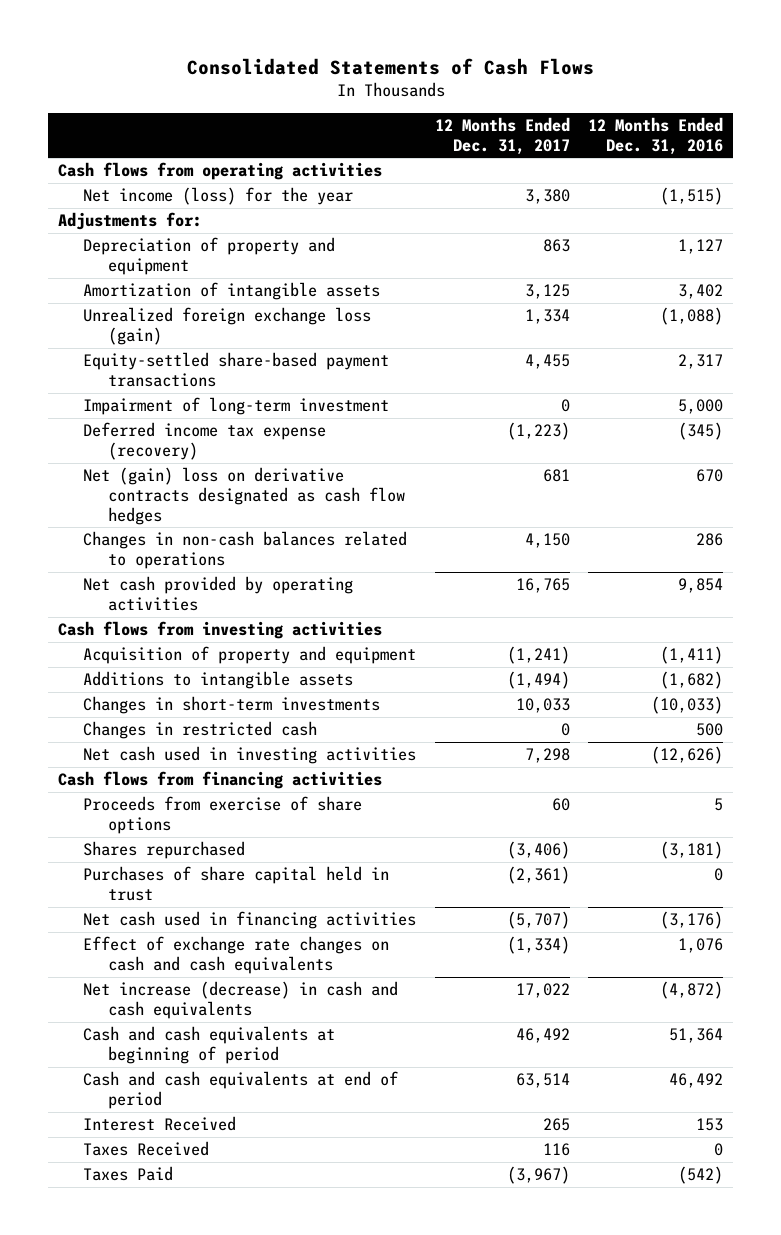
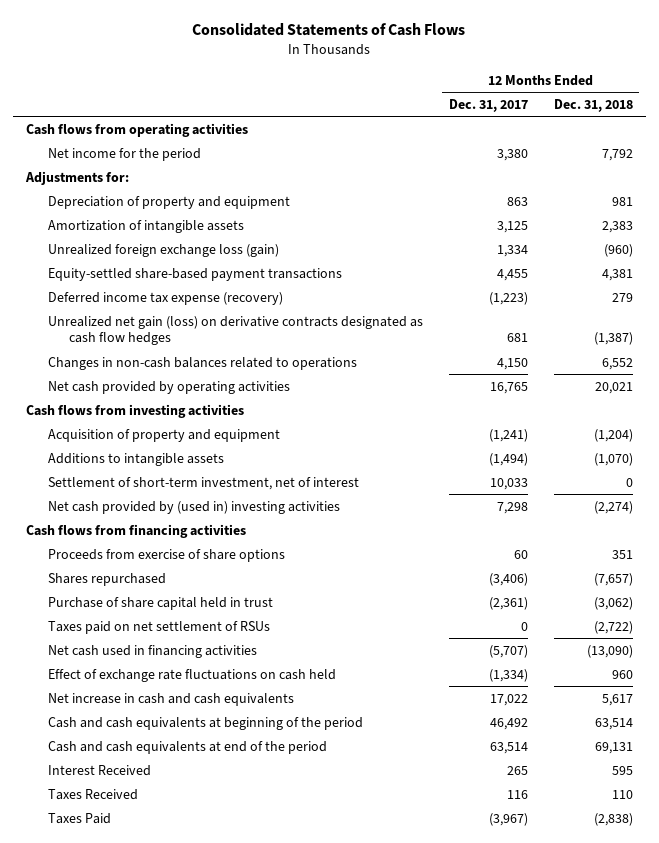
[588,117,724,155] 12 Months Ended Dec. 31, 2016 -> none
none -> [553,98,633,112] Dec. 31, 2018
[82,187,353,206] Net income (loss) for the year -> [47,147,201,161] Net income for the period
[82,397,389,416] Impairment of long-term investment -> none
[82,467,405,525] Net (gain) loss on derivative contracts designated as cash flow hedges -> [47,315,423,346] Unrealized net gain (loss) on derivative contracts designated as cash flow hedges
[82,721,317,740] Changes in restricted cash -> none
[82,696,380,715] Changes in short-term investments -> [47,476,359,490] Settlement of short-term investment, net of interest
[82,746,416,765] Net cash used in investing activities -> [47,500,340,514] Net cash provided by (used in) investing activities
[82,866,389,901] Purchases of share capital held in trust -> [47,596,273,610] Purchase of share capital held in trust
none -> [47,620,270,634] Taxes paid on net settlement of RSUs
[82,936,389,974] Effect of exchange rate changes on cash and cash equivalents -> [47,668,336,682] Effect of exchange rate fluctuations on cash held
[82,981,398,1019] Net increase (decrease) in cash and cash equivalents -> [47,692,294,706] Net increase in cash and cash equivalents
[82,1026,335,1064] Cash and cash equivalents at beginning of period -> [47,716,363,730] Cash and cash equivalents at beginning of the period
[82,1071,398,1109] Cash and cash equivalents at end of period -> [47,740,327,754] Cash and cash equivalents at end of the period

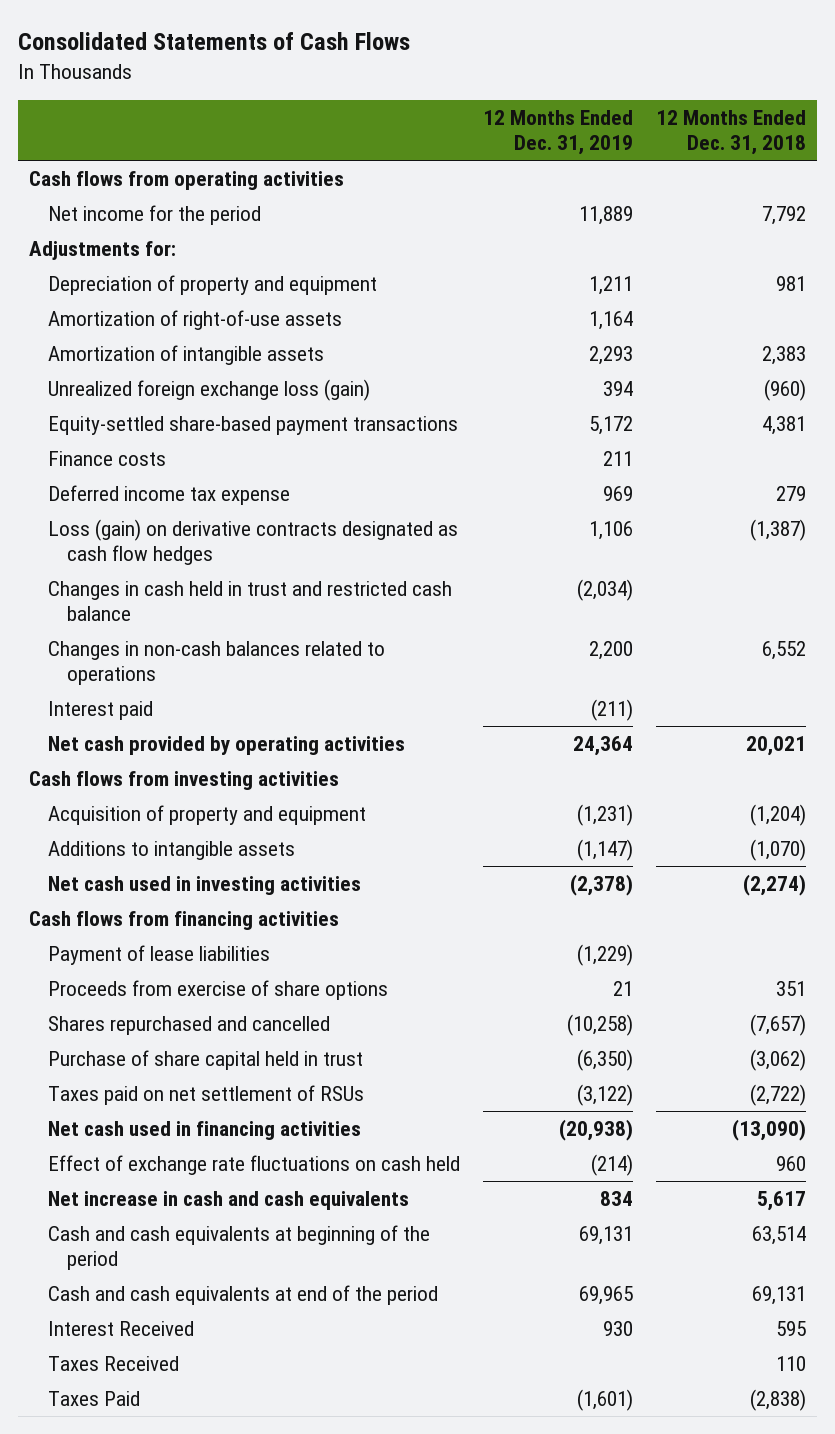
[448,98,528,112] Dec. 31, 2017 -> none
none -> [483,109,634,155] 12 Months Ended Dec. 31, 2019
none -> [48,310,343,331] Amortization of right-of-use assets
none -> [48,451,167,467] Finance costs
[47,291,283,305] Deferred income tax expense (recovery) -> [48,485,291,506] Deferred income tax expense
[47,315,423,346] Unrealized net gain (loss) on derivative contracts designated as cash flow hedges -> [48,519,459,566] Loss (gain) on derivative contracts designated as cash flow hedges
none -> [48,581,453,622] Changes in cash held in trust and restricted cash balance
none -> [48,701,154,721] Interest paid
[47,476,359,490] Settlement of short-term investment, net of interest -> none
[47,500,340,514] Net cash provided by (used in) investing activities -> [48,876,362,896] Net cash used in investing activities
none -> [48,945,271,966] Payment of lease liabilities
[47,572,166,586] Shares repurchased -> [48,1016,331,1036] Shares repurchased and cancelled

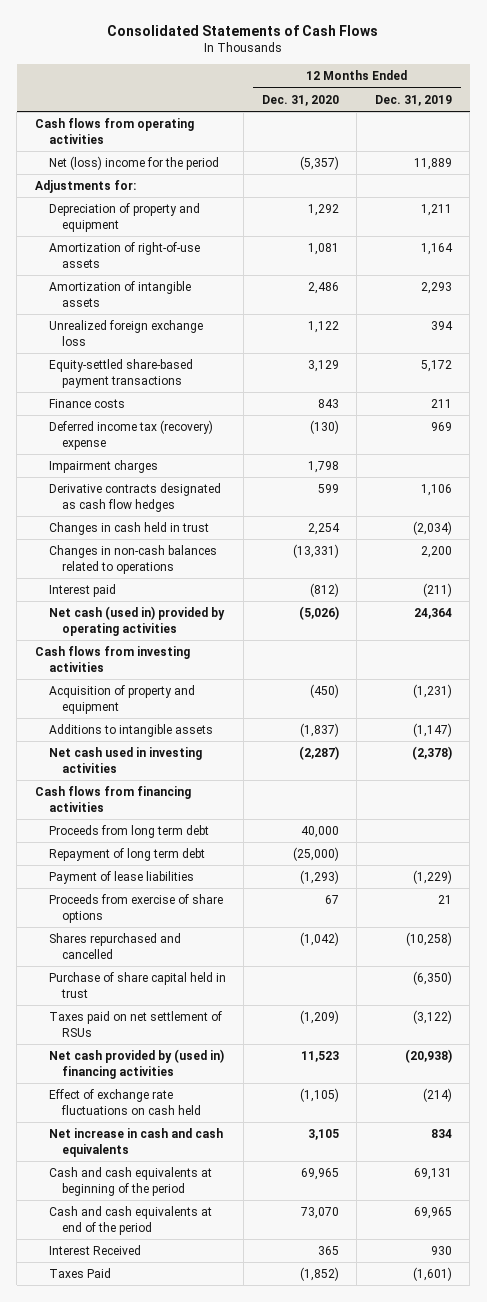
[655,109,806,155] 12 Months Ended Dec. 31, 2018 -> none
none -> [261,94,339,106] Dec. 31, 2020
[48,205,262,226] Net income for the period -> [48,156,219,171] Net (loss) income for the period
[48,379,371,402] Unrealized foreign exchange loss (gain) -> [48,320,203,346] Unrealized foreign exchange loss
[48,485,291,506] Deferred income tax expense -> [48,420,213,450] Deferred income tax (recovery) expense
none -> [48,460,158,474] Impairment charges
[48,519,459,566] Loss (gain) on derivative contracts designated as cash flow hedges -> [48,483,221,512] Derivative contracts designated as cash flow hedges
[48,581,453,622] Changes in cash held in trust and restricted cash balance -> [48,522,209,536] Changes in cash held in trust
[48,736,406,756] Net cash provided by operating activities -> [48,606,225,636] Net cash (used in) provided by operating activities
none -> [48,825,209,839] Proceeds from long term debt
none -> [48,848,205,862] Repayment of long term debt
[48,1121,362,1141] Net cash used in financing activities -> [48,1049,224,1079] Net cash provided by (used in) financing activities
[48,1356,180,1372] Taxes Received -> none

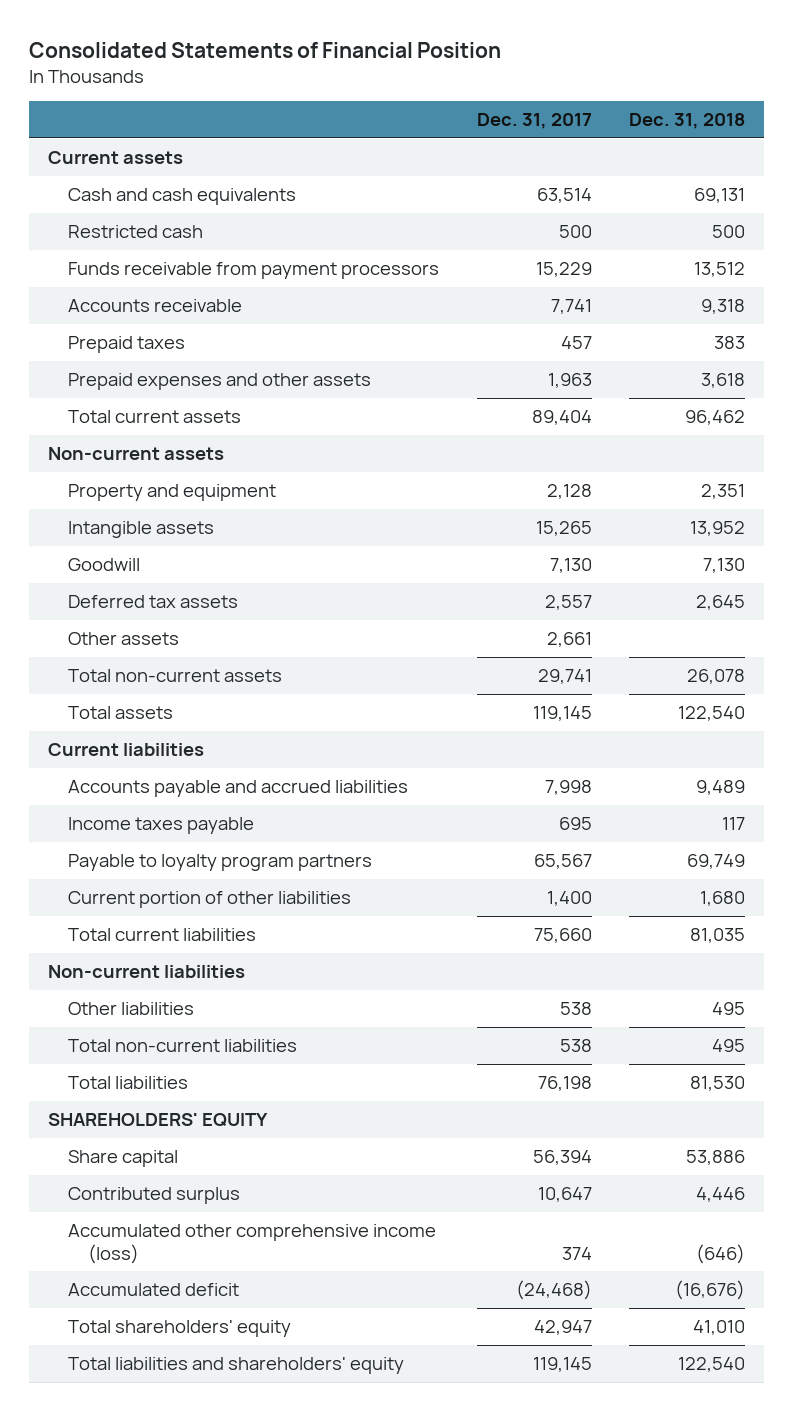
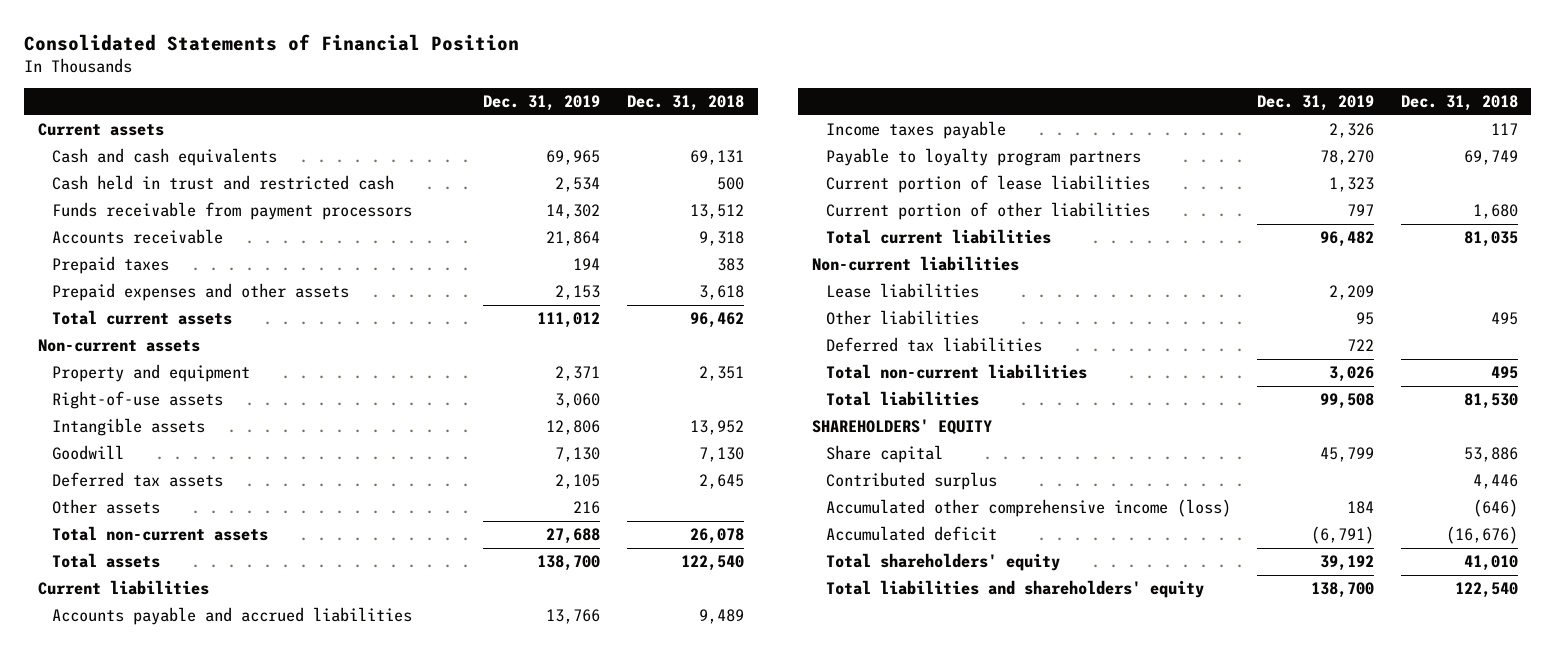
[476,113,592,130] Dec. 31, 2017 -> none
none -> [483,95,601,112] Dec. 31, 2019
[68,225,204,239] Restricted cash -> [51,174,394,190] Cash held in trust and restricted cash
none -> [51,390,223,409] Right-of-use assets
none -> [825,174,1150,193] Current portion of lease liabilities
none -> [825,282,979,298] Lease liabilities
none -> [825,336,1042,352] Deferred tax liabilities

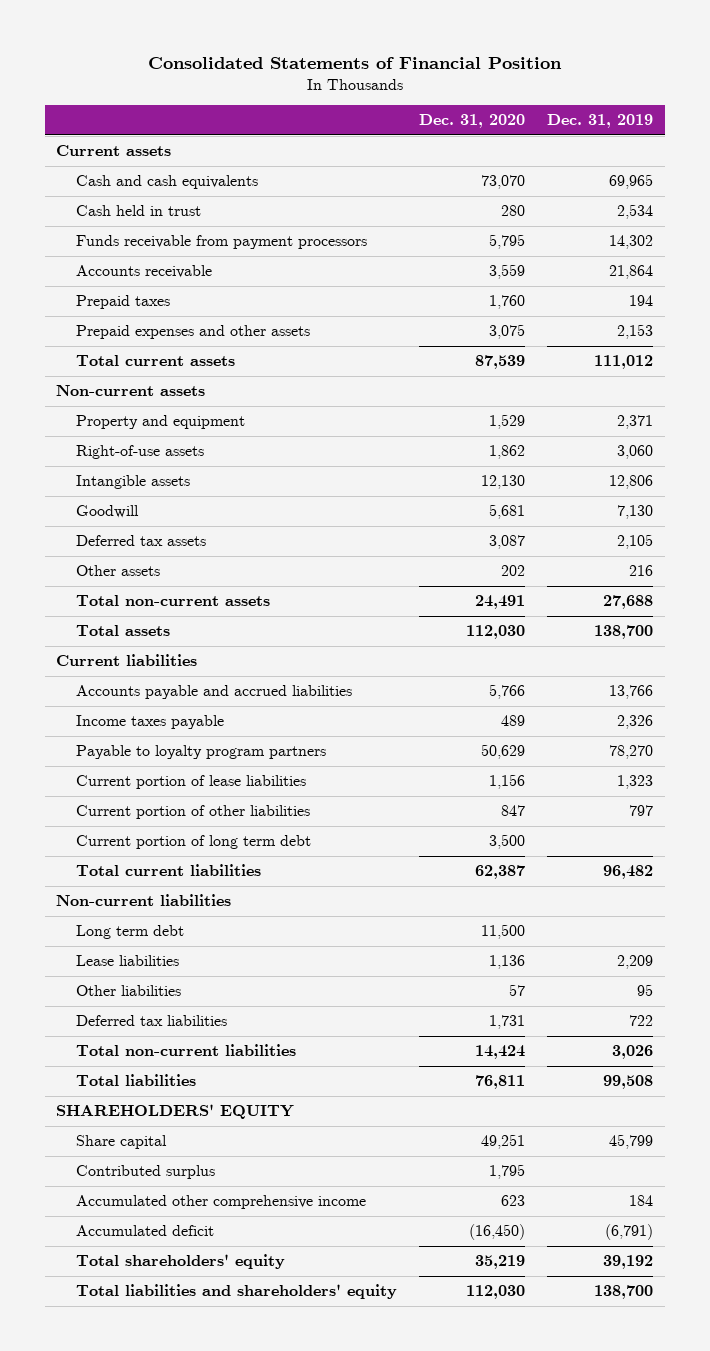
[627,95,745,112] Dec. 31, 2018 -> none
none -> [419,113,526,128] Dec. 31, 2020
[51,174,394,190] Cash held in trust and restricted cash -> [75,205,201,217] Cash held in trust
none -> [75,835,311,850] Current portion of long term debt
none -> [75,925,184,940] Long term debt
[825,498,1231,517] Accumulated other comprehensive income (loss) -> [75,1195,366,1210] Accumulated other comprehensive income

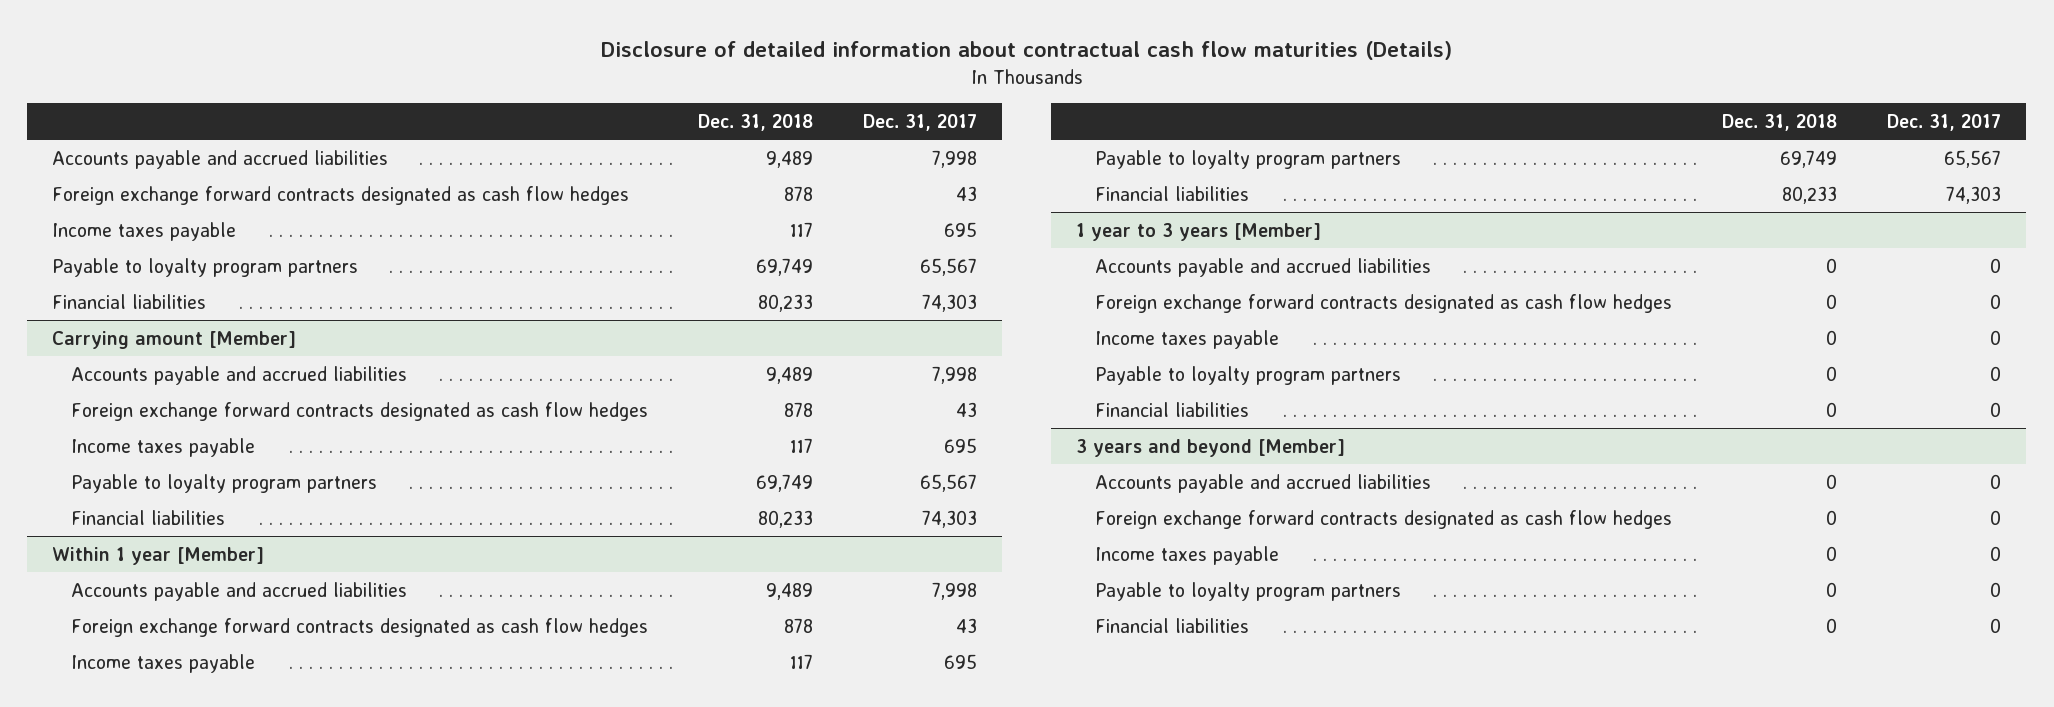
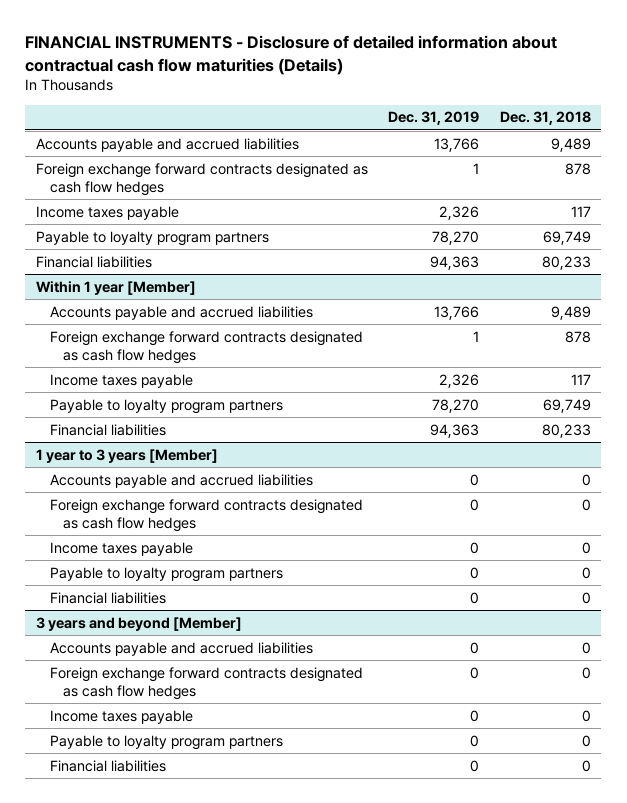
[600,41,1452,61] Disclosure of detailed information about contractual cash flow maturities (Details) -> [25,34,558,75] FINANCIAL INSTRUMENTS - Disclosure of detailed information about contractual cash flow maturities (Details)
[863,113,978,131] Dec. 31, 2017 -> none
none -> [388,111,480,126] Dec. 31, 2019
[52,330,297,349] Carrying amount [Member] -> none
[71,365,408,385] Accounts payable and accrued liabilities -> none
[71,401,649,421] Foreign exchange forward contracts designated as cash flow hedges -> none
[71,437,256,457] Income taxes payable -> none
[71,473,378,493] Payable to loyalty program partners -> none
[71,509,226,525] Financial liabilities -> none

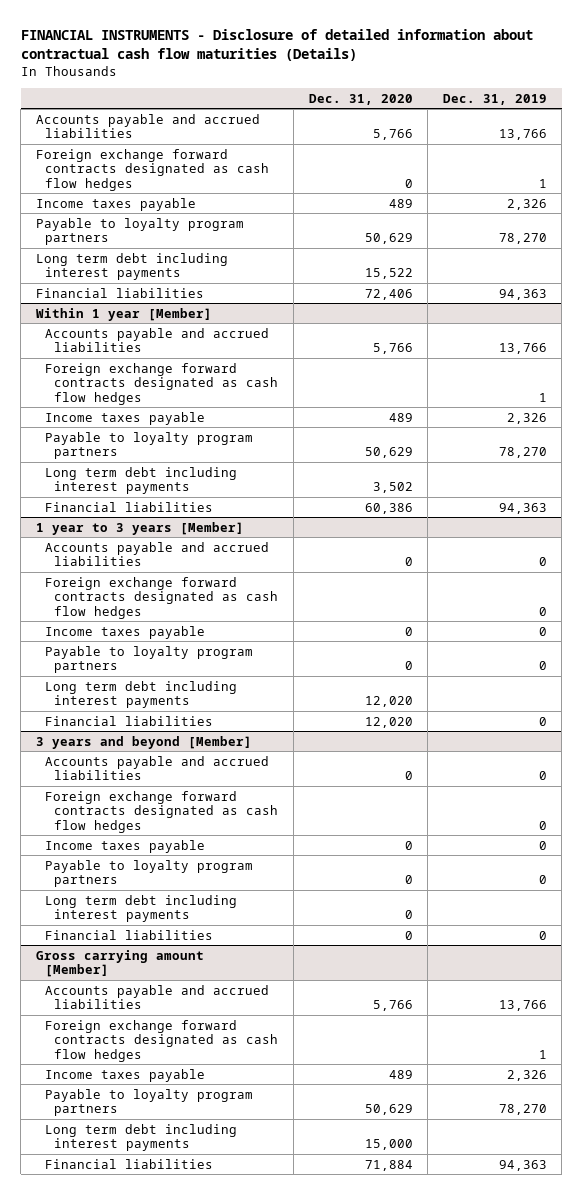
[499,111,591,126] Dec. 31, 2018 -> none
none -> [308,93,413,105] Dec. 31, 2020
none -> [35,252,228,281] Long term debt including interest payments
none -> [45,466,238,495] Long term debt including interest payments
none -> [45,680,238,709] Long term debt including interest payments
none -> [45,894,238,923] Long term debt including interest payments
none -> [35,949,204,978] Gross carrying amount [Member]
none -> [45,984,270,1010] Accounts payable and accrued liabilities
none -> [45,1019,279,1062] Foreign exchange forward contracts designated as cash flow hedges
none -> [45,1068,206,1082] Income taxes payable
none -> [45,1088,254,1117] Payable to loyalty program partners
none -> [45,1123,238,1152] Long term debt including interest payments
none -> [45,1158,214,1169] Financial liabilities

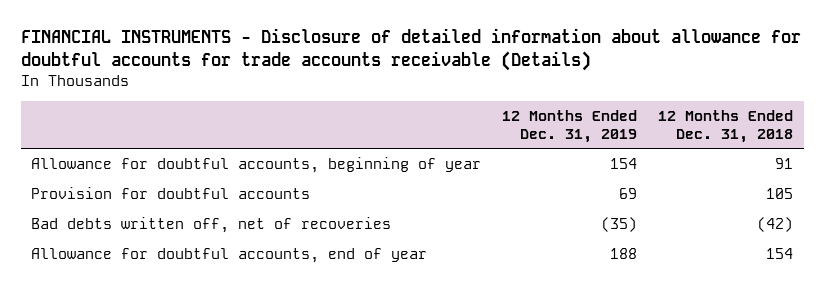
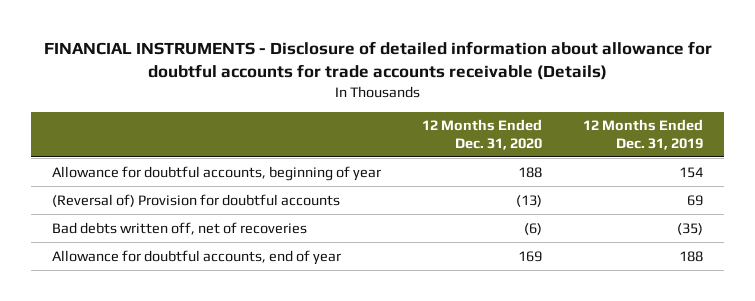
[658,109,794,143] 12 Months Ended Dec. 31, 2018 -> none
none -> [422,119,543,150] 12 Months Ended Dec. 31, 2020
[31,186,311,199] Provision for doubtful accounts -> [51,193,340,207] (Reversal of) Provision for doubtful accounts

